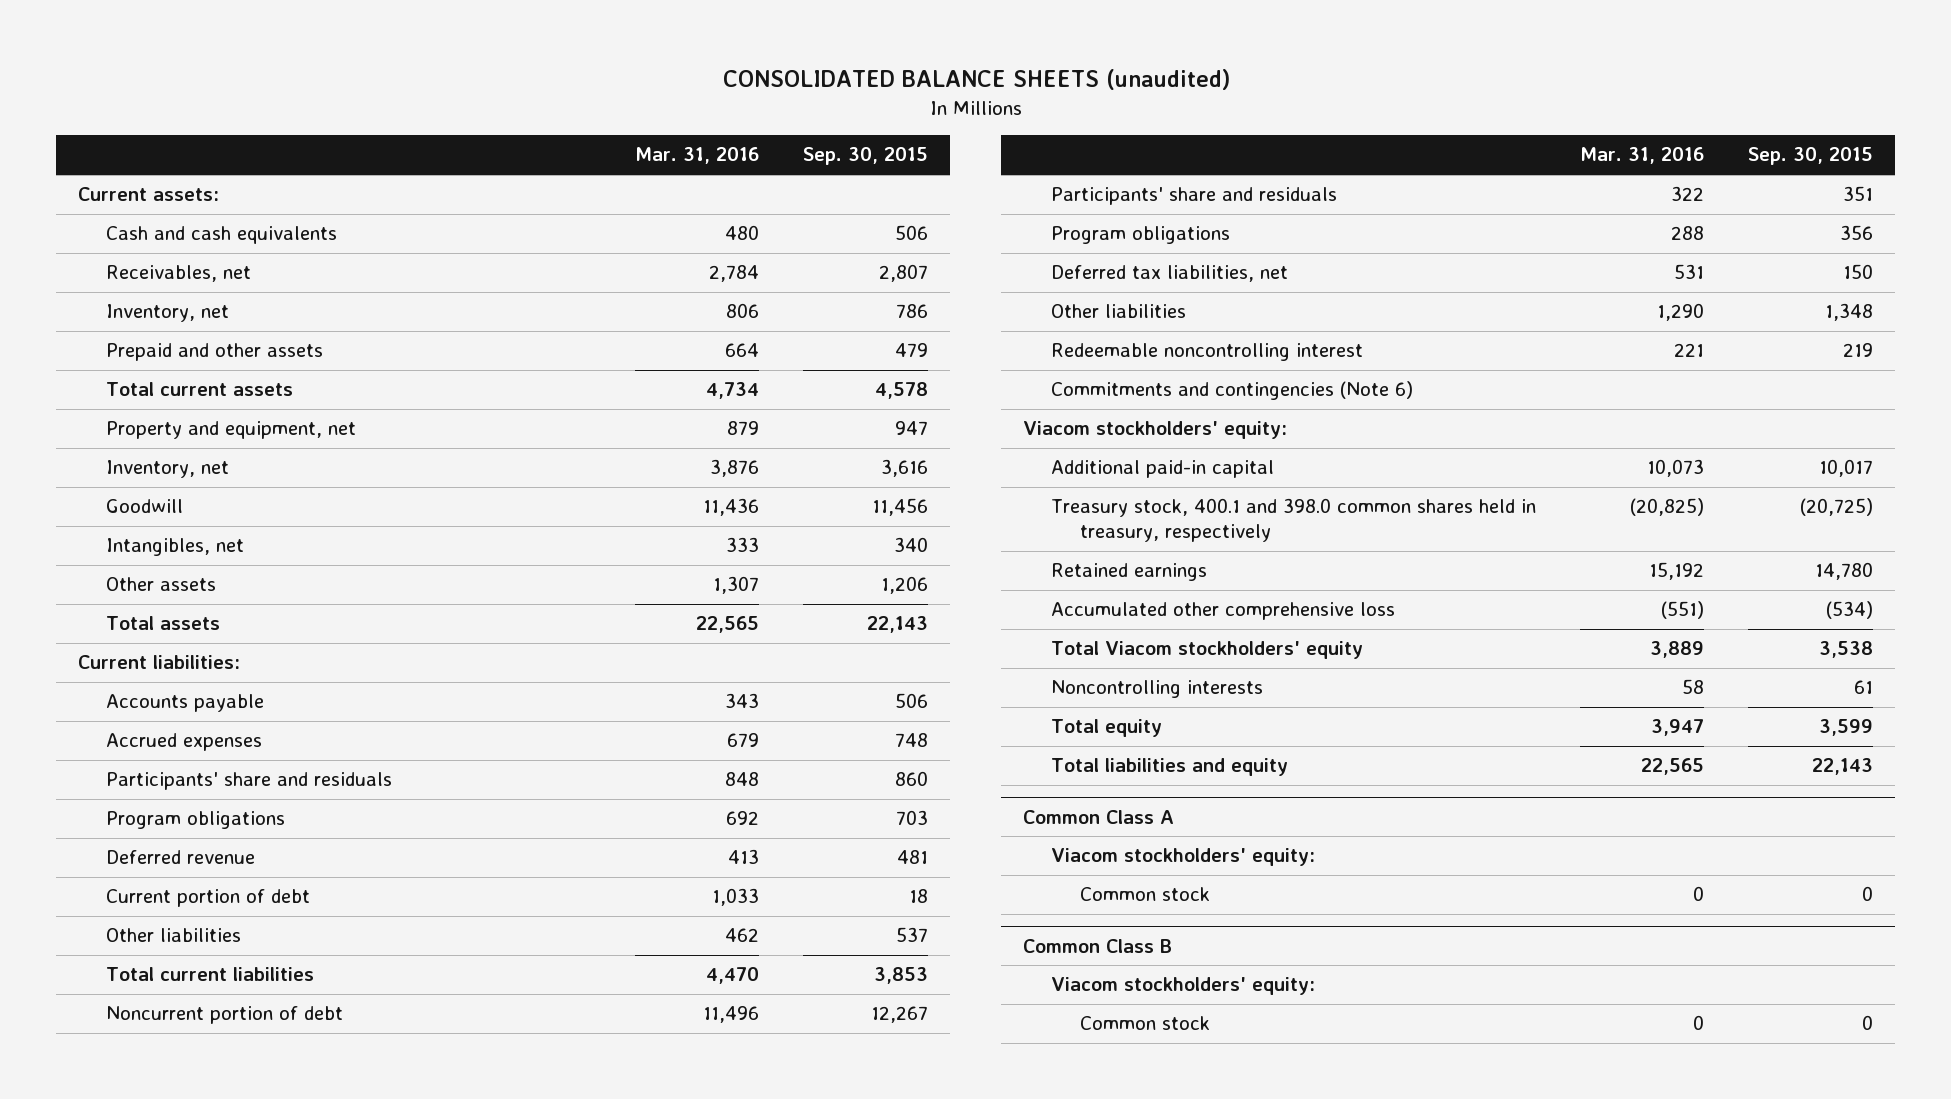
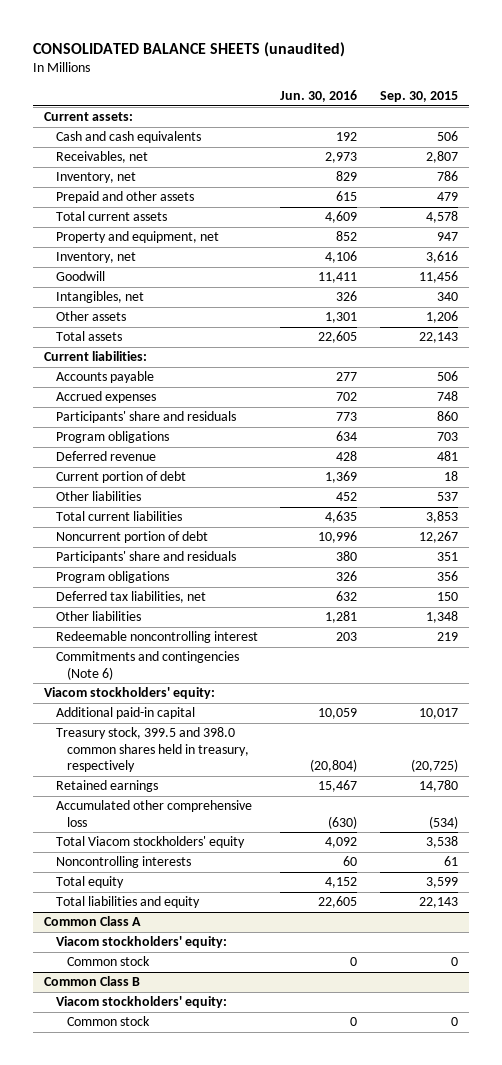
[635,147,760,165] Mar. 31, 2016 -> none
none -> [280,89,358,102] Jun. 30, 2016
[1051,498,1537,542] Treasury stock, 400.1 and 398.0 common shares held in treasury, respectively -> [55,727,249,773] Treasury stock, 399.5 and 398.0 common shares held in treasury, respectively

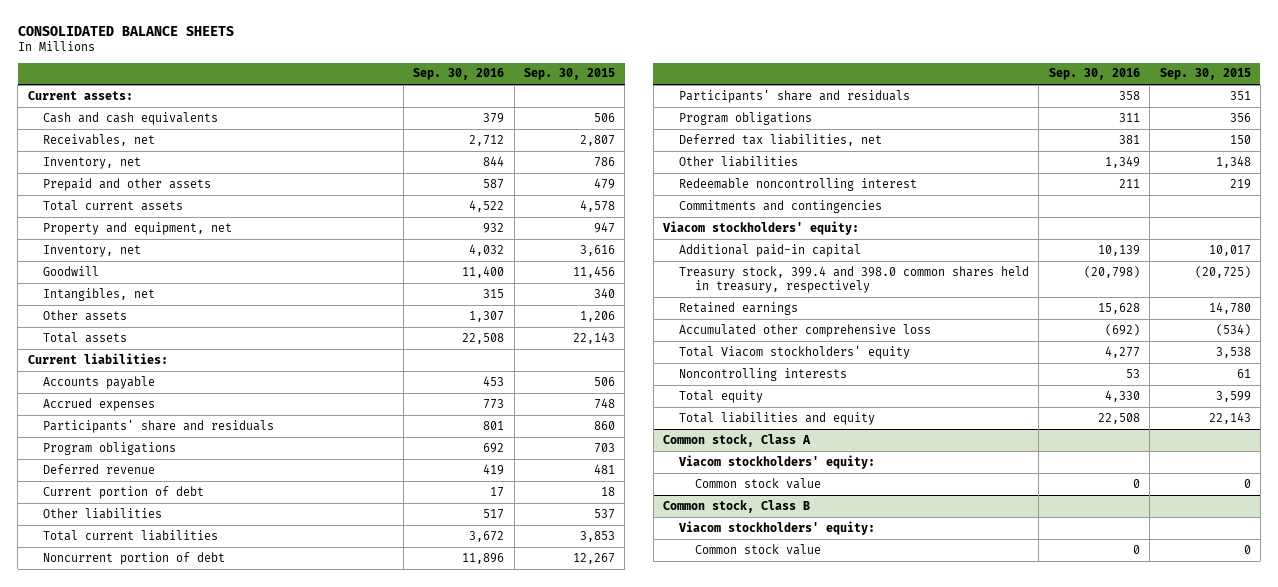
[32,41,345,57] CONSOLIDATED BALANCE SHEETS (unaudited) -> [17,25,234,36] CONSOLIDATED BALANCE SHEETS
[280,89,358,102] Jun. 30, 2016 -> none
none -> [413,68,505,81] Sep. 30, 2016
[55,651,239,680] Commitments and contingencies (Note 6) -> [679,199,883,213] Commitments and contingencies
[55,727,249,773] Treasury stock, 399.5 and 398.0 common shares held in treasury, respectively -> [679,265,1030,294] Treasury stock, 399.4 and 398.0 common shares held in treasury, respectively
[44,916,142,927] Common Class A -> [663,433,812,447] Common stock, Class A
[66,956,150,967] Common stock -> [694,477,821,489] Common stock value
[44,976,141,987] Common Class B -> [663,499,811,513] Common stock, Class B
[66,1016,150,1027] Common stock -> [694,543,821,555] Common stock value

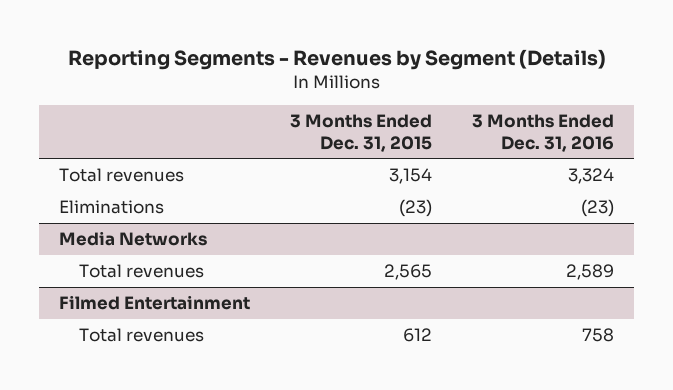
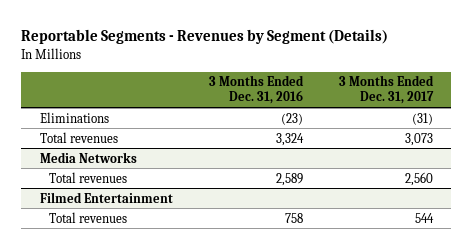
[67,49,606,71] Reporting Segments - Revenues by Segment (Details) -> [21,29,389,45] Reportable Segments - Revenues by Segment (Details)
[290,114,433,152] 3 Months Ended Dec. 31, 2015 -> none
none -> [339,75,435,105] 3 Months Ended Dec. 31, 2017
[59,167,185,182] Total revenues -> [39,131,118,143] Total revenues

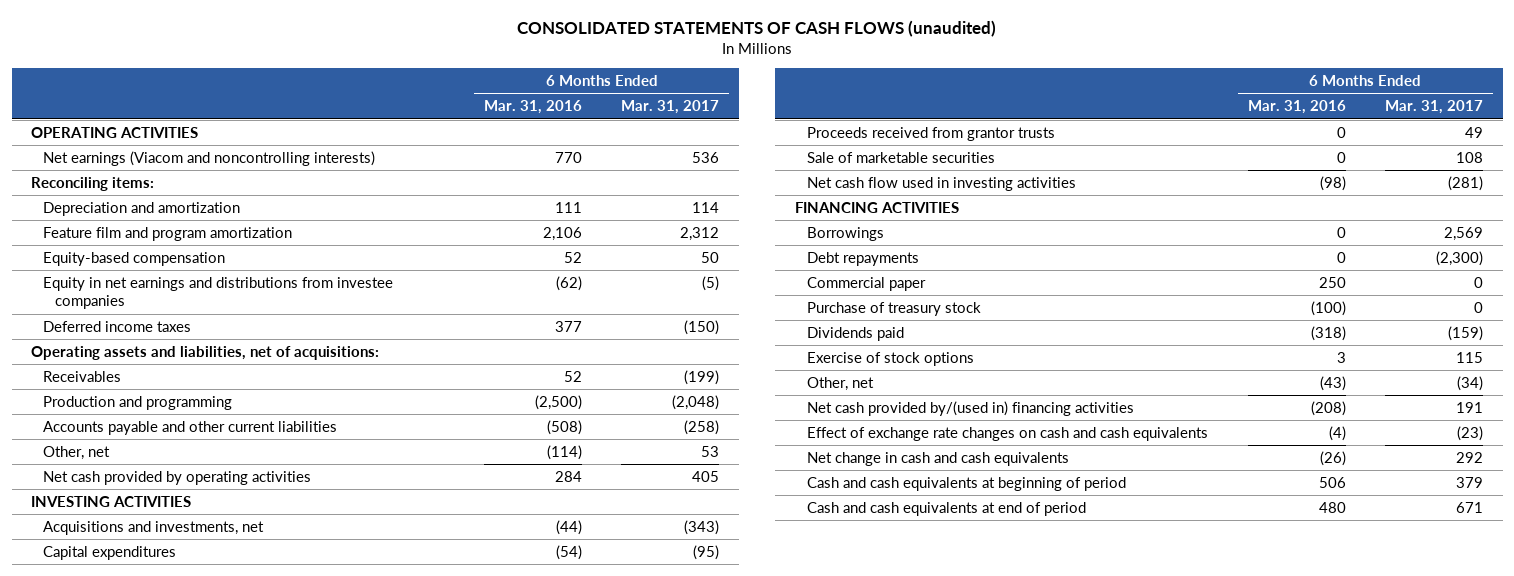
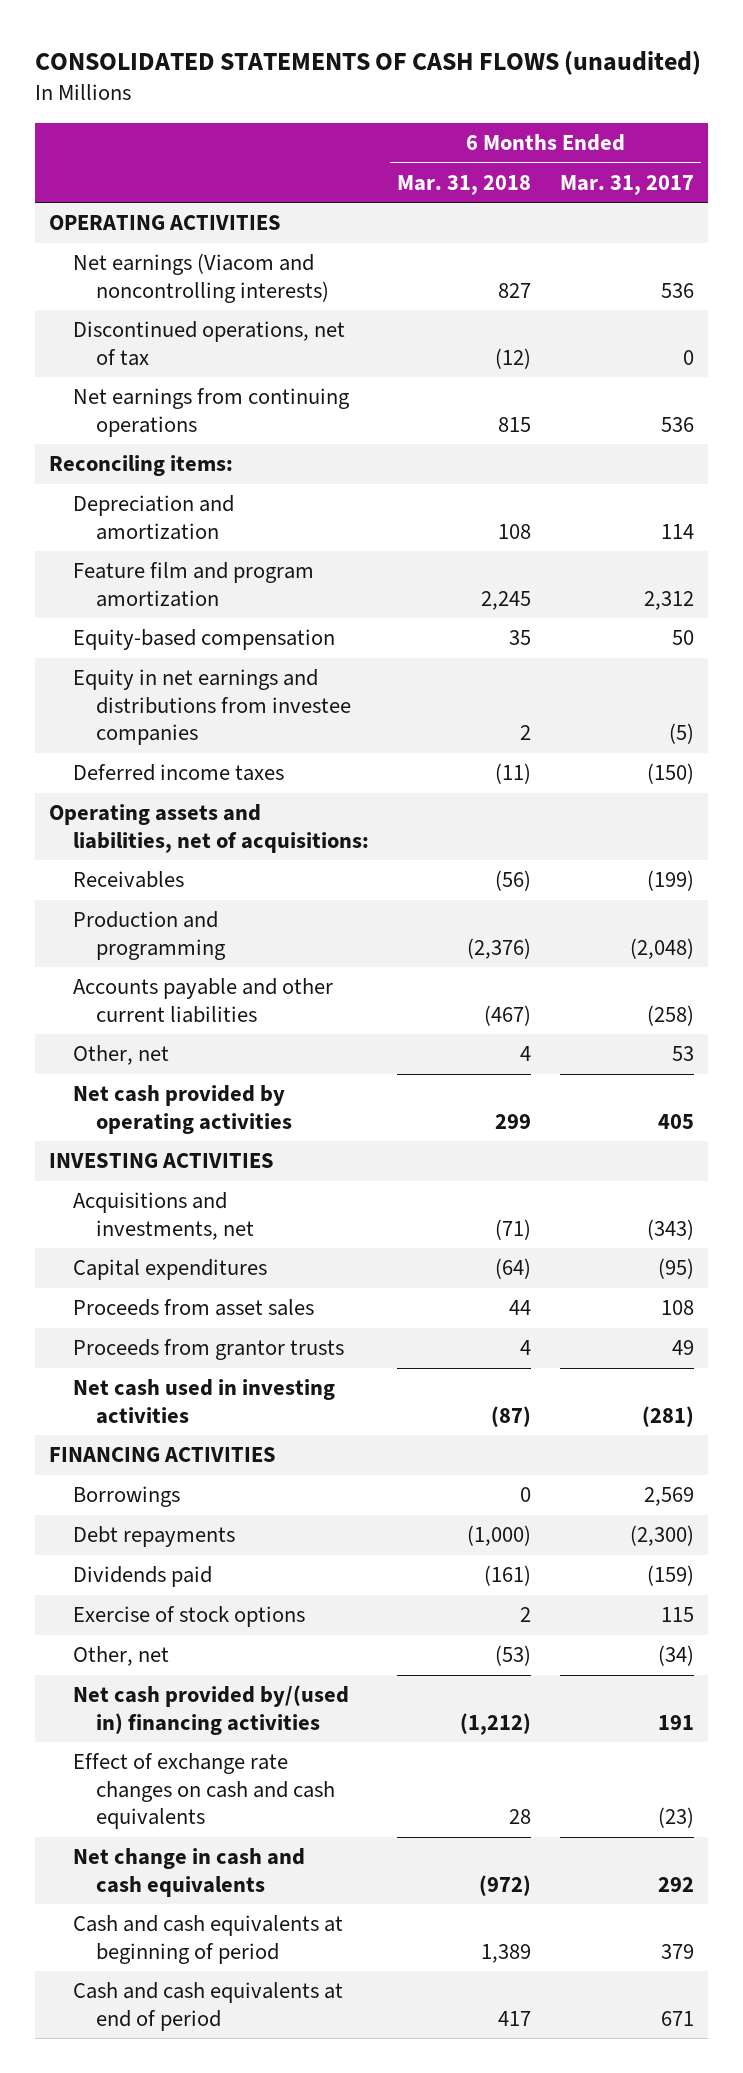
[483,100,582,115] Mar. 31, 2016 -> none
none -> [397,174,532,195] Mar. 31, 2018
none -> [72,321,345,366] Discontinued operations, net of tax
none -> [72,388,350,437] Net earnings from continuing operations
[807,151,996,163] Sale of marketable securities -> none
none -> [72,1299,314,1317] Proceeds from asset sales
[807,126,1056,141] Proceeds received from grantor trusts -> [72,1339,344,1361] Proceeds from grantor trusts
[807,176,1077,191] Net cash flow used in investing activities -> [72,1379,335,1424] Net cash used in investing activities
[807,276,927,291] Commercial paper -> none
[807,301,982,316] Purchase of treasury stock -> none

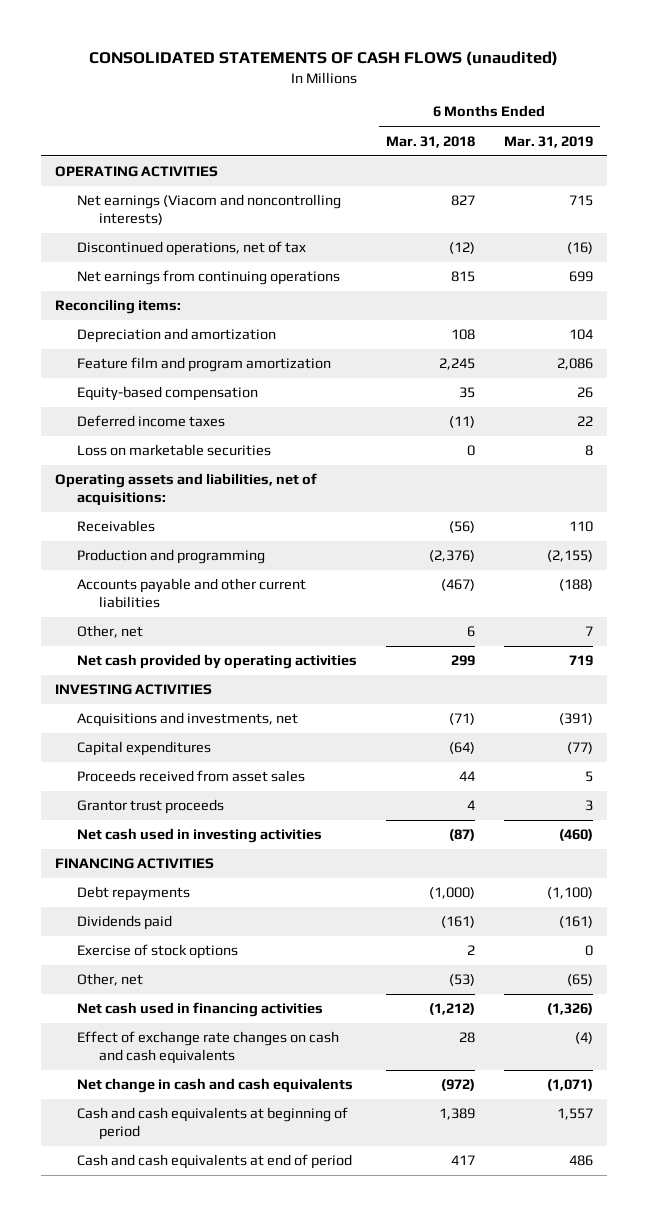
[559,174,694,195] Mar. 31, 2017 -> none
none -> [503,135,593,148] Mar. 31, 2019
[72,669,352,746] Equity in net earnings and distributions from investee companies -> none
none -> [77,444,272,457] Loss on marketable securities
[520,1046,532,1062] 4 -> [466,626,475,638] 6
[72,1299,314,1317] Proceeds from asset sales -> [77,770,306,783] Proceeds received from asset sales
[72,1339,344,1361] Proceeds from grantor trusts -> [77,799,225,815] Grantor trust proceeds
[72,1486,180,1508] Borrowings -> none
[72,1685,349,1735] Net cash provided by/(used in) financing activities -> [77,1002,324,1018] Net cash used in financing activities

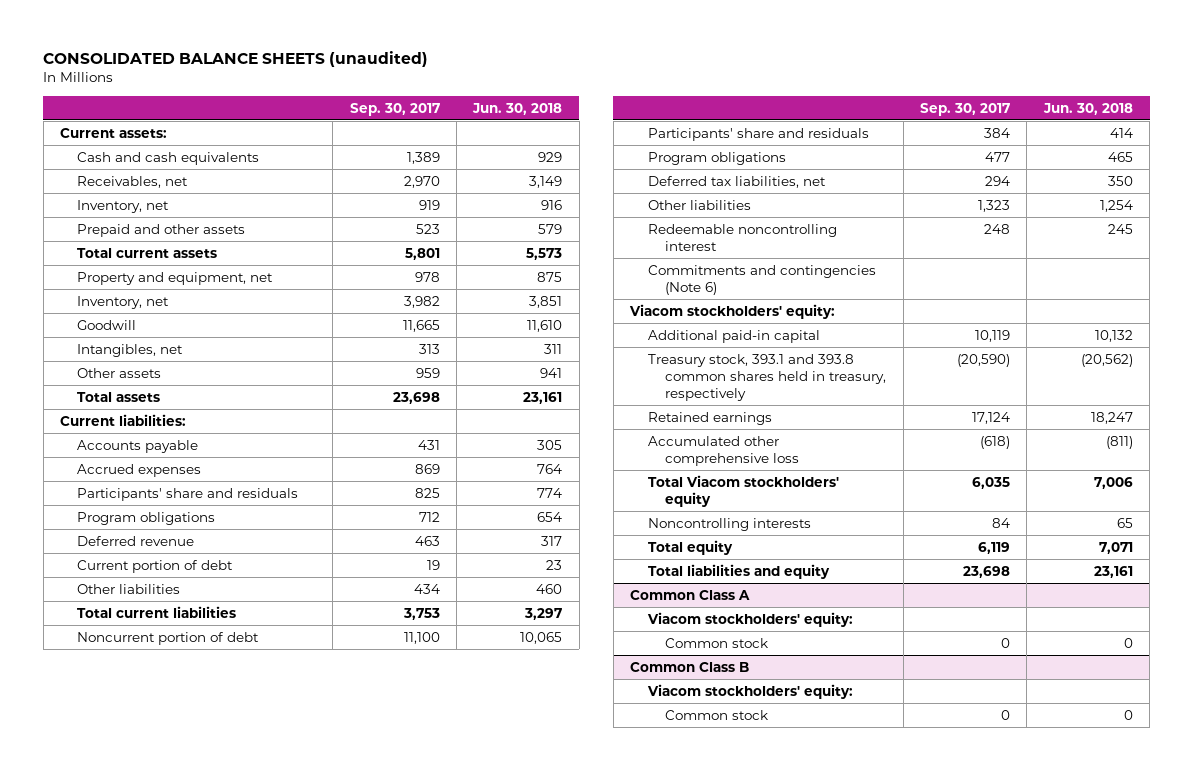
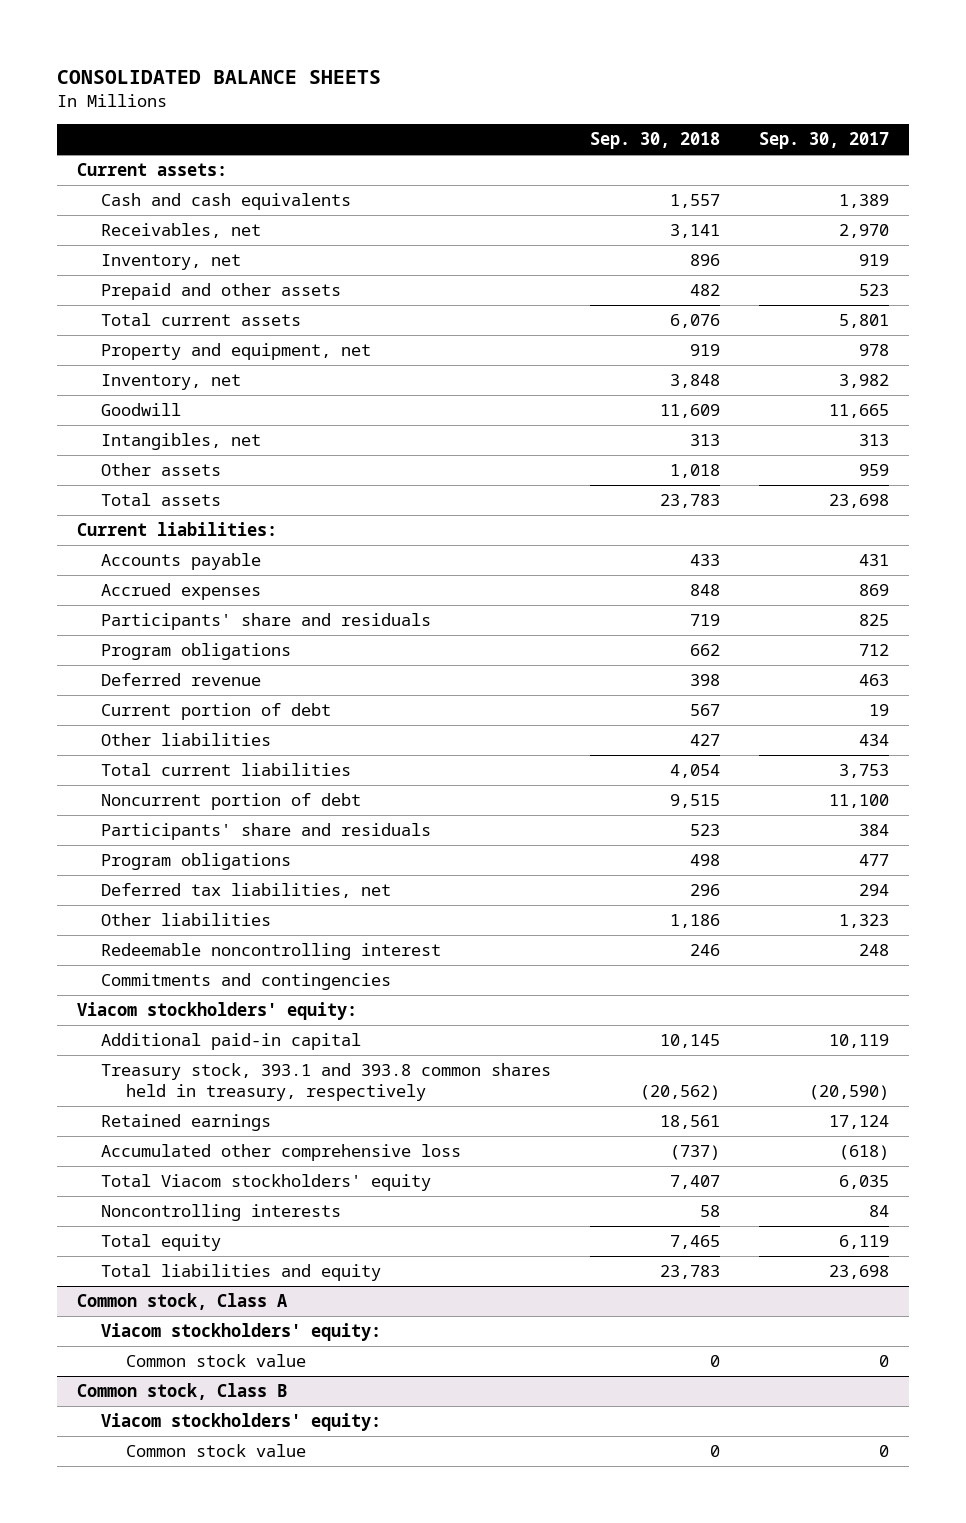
[43,51,429,68] CONSOLIDATED BALANCE SHEETS (unaudited) -> [56,69,381,84] CONSOLIDATED BALANCE SHEETS
[472,102,563,115] Jun. 30, 2018 -> none
none -> [590,132,721,150] Sep. 30, 2018
[647,264,876,295] Commitments and contingencies (Note 6) -> [101,973,392,991] Commitments and contingencies
[630,589,751,600] Common Class A -> [76,1293,288,1311] Common stock, Class A
[665,637,769,648] Common stock -> [125,1354,306,1368] Common stock value
[630,661,750,672] Common Class B -> [76,1383,287,1401] Common stock, Class B
[665,709,769,720] Common stock -> [125,1444,306,1458] Common stock value

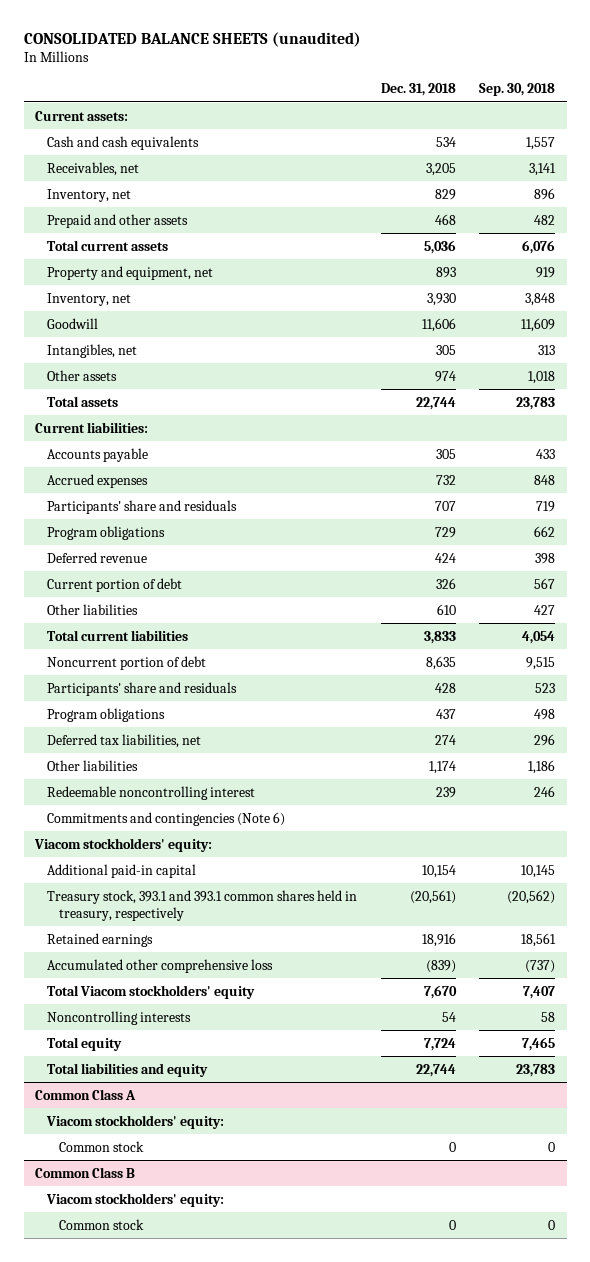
[56,69,381,84] CONSOLIDATED BALANCE SHEETS -> [23,32,361,48] CONSOLIDATED BALANCE SHEETS (unaudited)
[759,132,890,150] Sep. 30, 2017 -> none
none -> [380,83,456,97] Dec. 31, 2018
[101,973,392,991] Commitments and contingencies -> [47,811,286,826] Commitments and contingencies (Note 6)
[101,1063,552,1102] Treasury stock, 393.1 and 393.8 common shares held in treasury, respectively -> [47,889,358,921] Treasury stock, 393.1 and 393.1 common shares held in treasury, respectively
[76,1293,288,1311] Common stock, Class A -> [35,1088,137,1100] Common Class A
[125,1354,306,1368] Common stock value -> [59,1140,145,1152] Common stock
[76,1383,287,1401] Common stock, Class B -> [35,1166,136,1178] Common Class B
[125,1444,306,1458] Common stock value -> [59,1218,145,1230] Common stock

